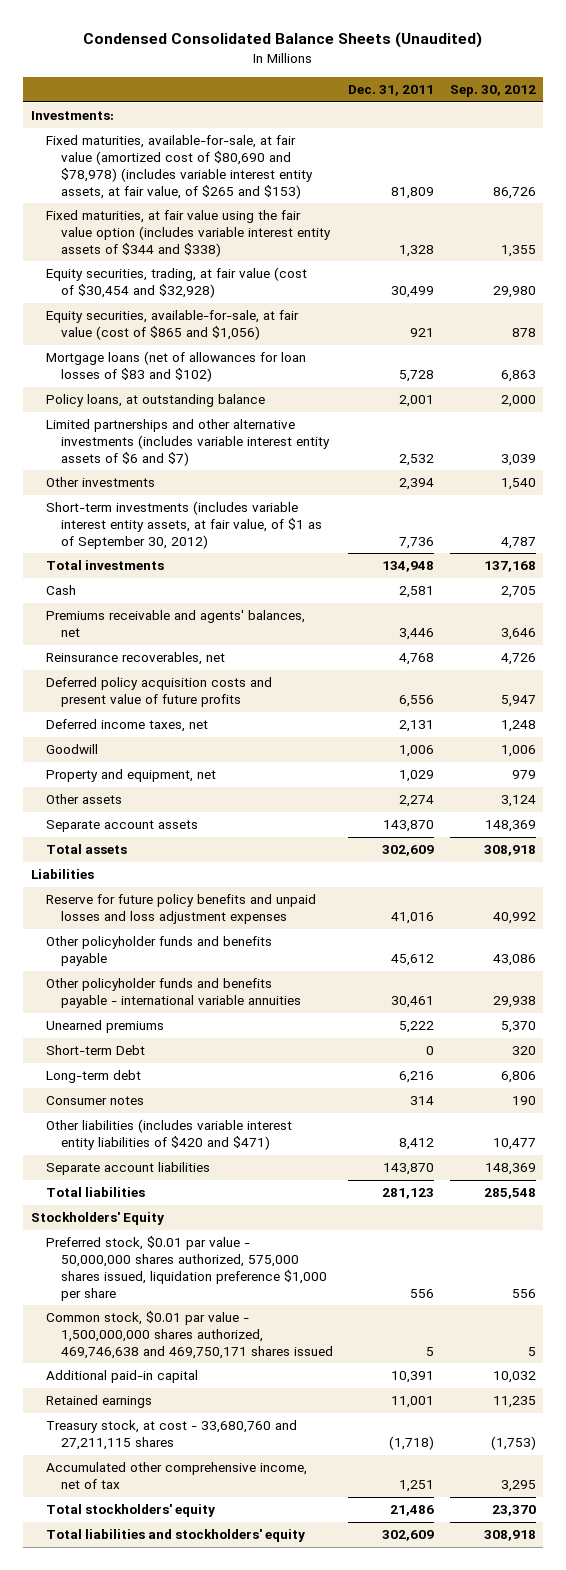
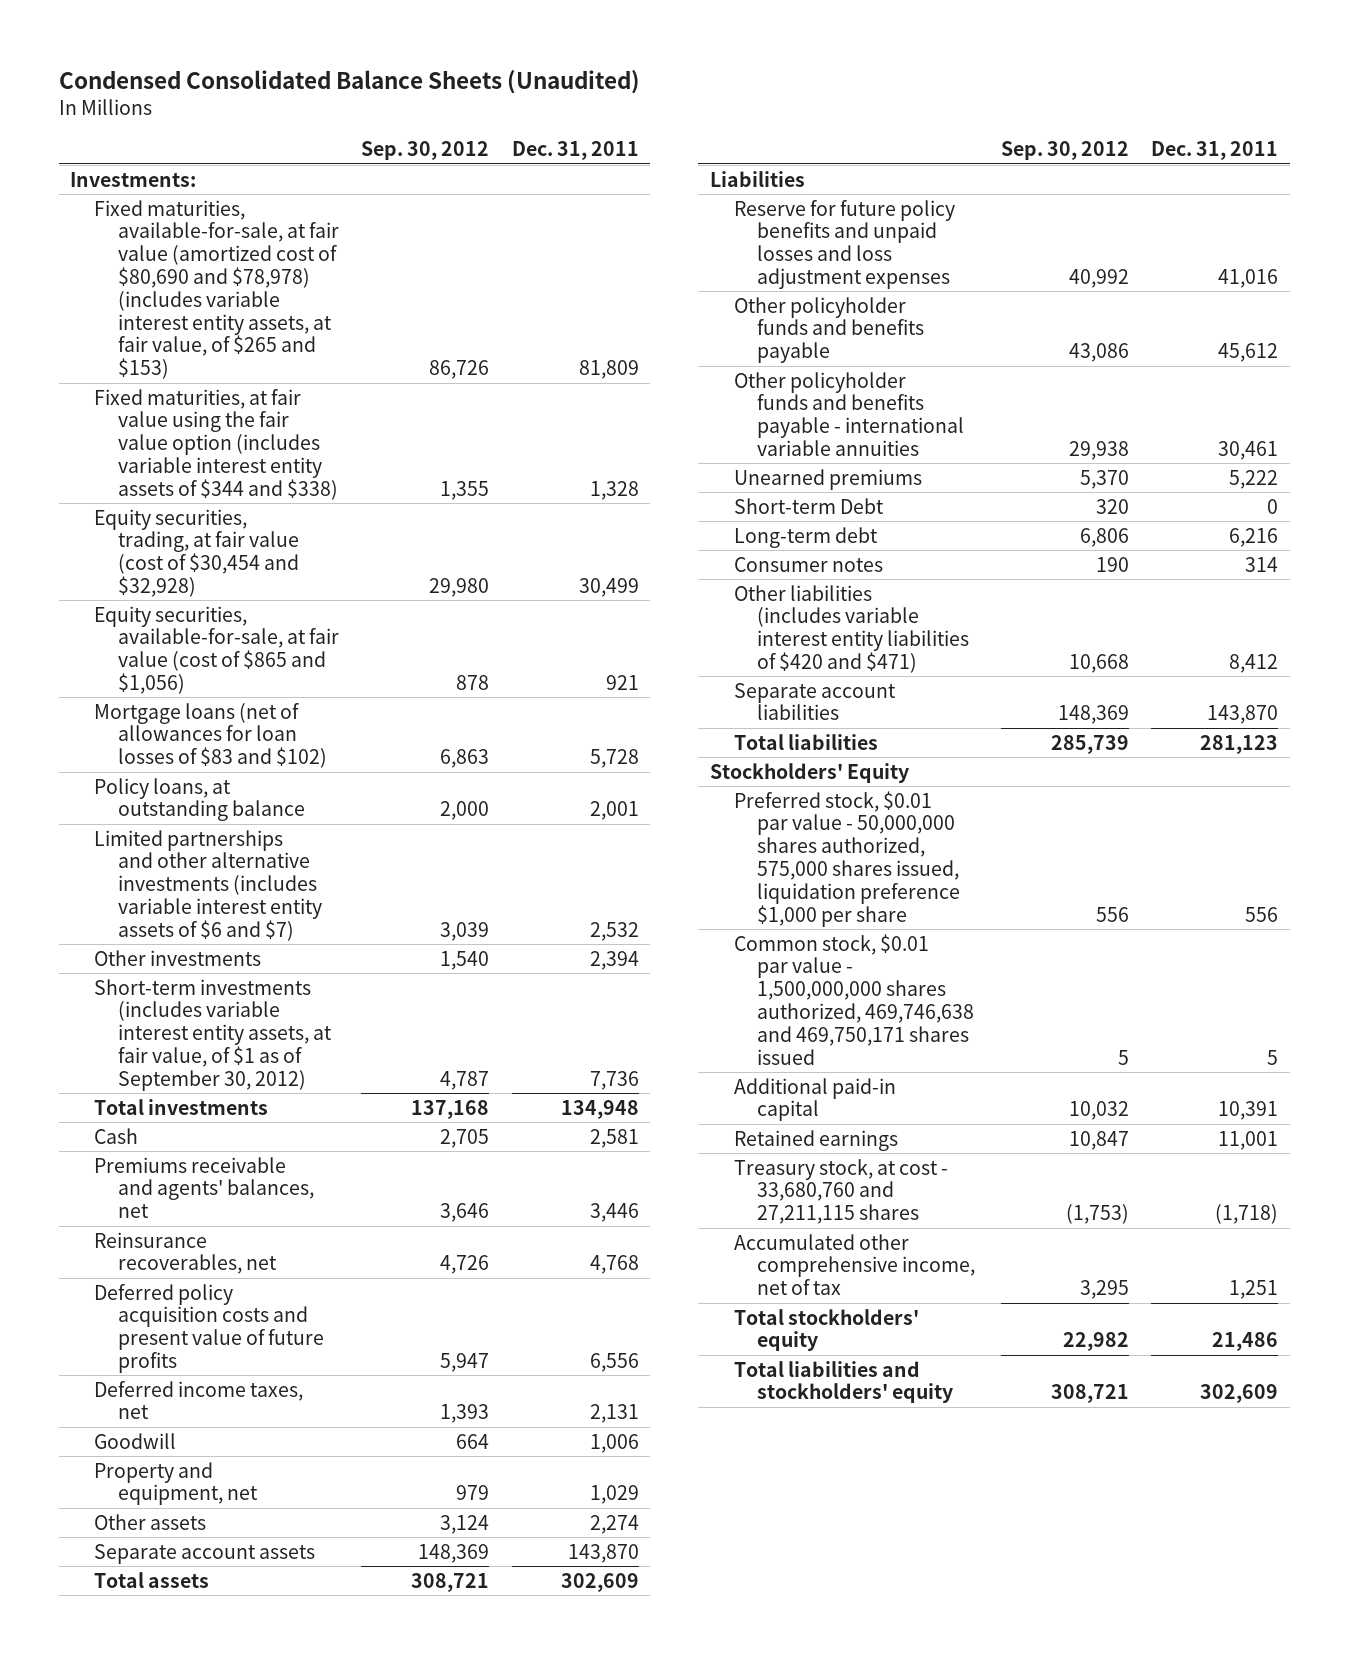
[500,720,536,733] 1,248 -> [440,1404,490,1424] 1,393
[500,745,536,758] 1,006 -> [456,1433,490,1449] 664
[483,845,536,857] 308,918 -> [411,1572,490,1592] 308,721
[492,1138,536,1151] 10,477 -> [1068,653,1129,673] 10,668
[483,1188,536,1200] 285,548 -> [1050,734,1129,754] 285,739
[492,1396,536,1409] 11,235 -> [1068,1130,1129,1150] 10,847
[491,1505,536,1517] 23,370 -> [1062,1332,1129,1352] 22,982
[483,1530,536,1542] 308,918 -> [1050,1384,1129,1404] 308,721

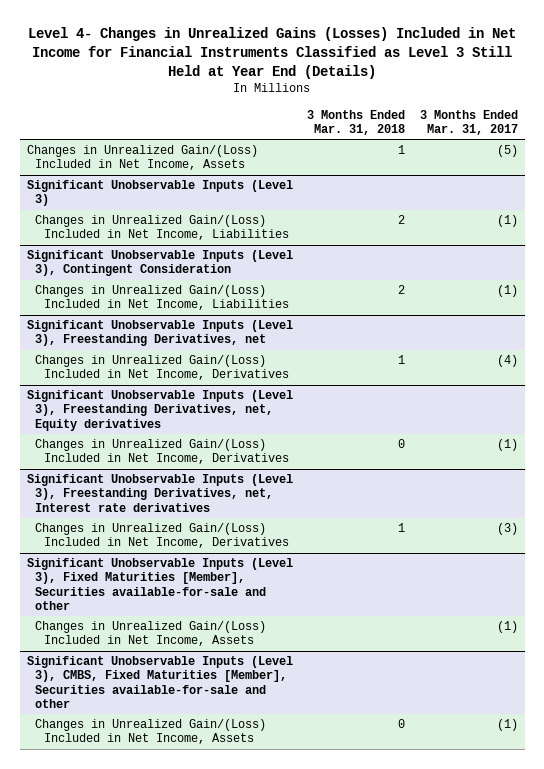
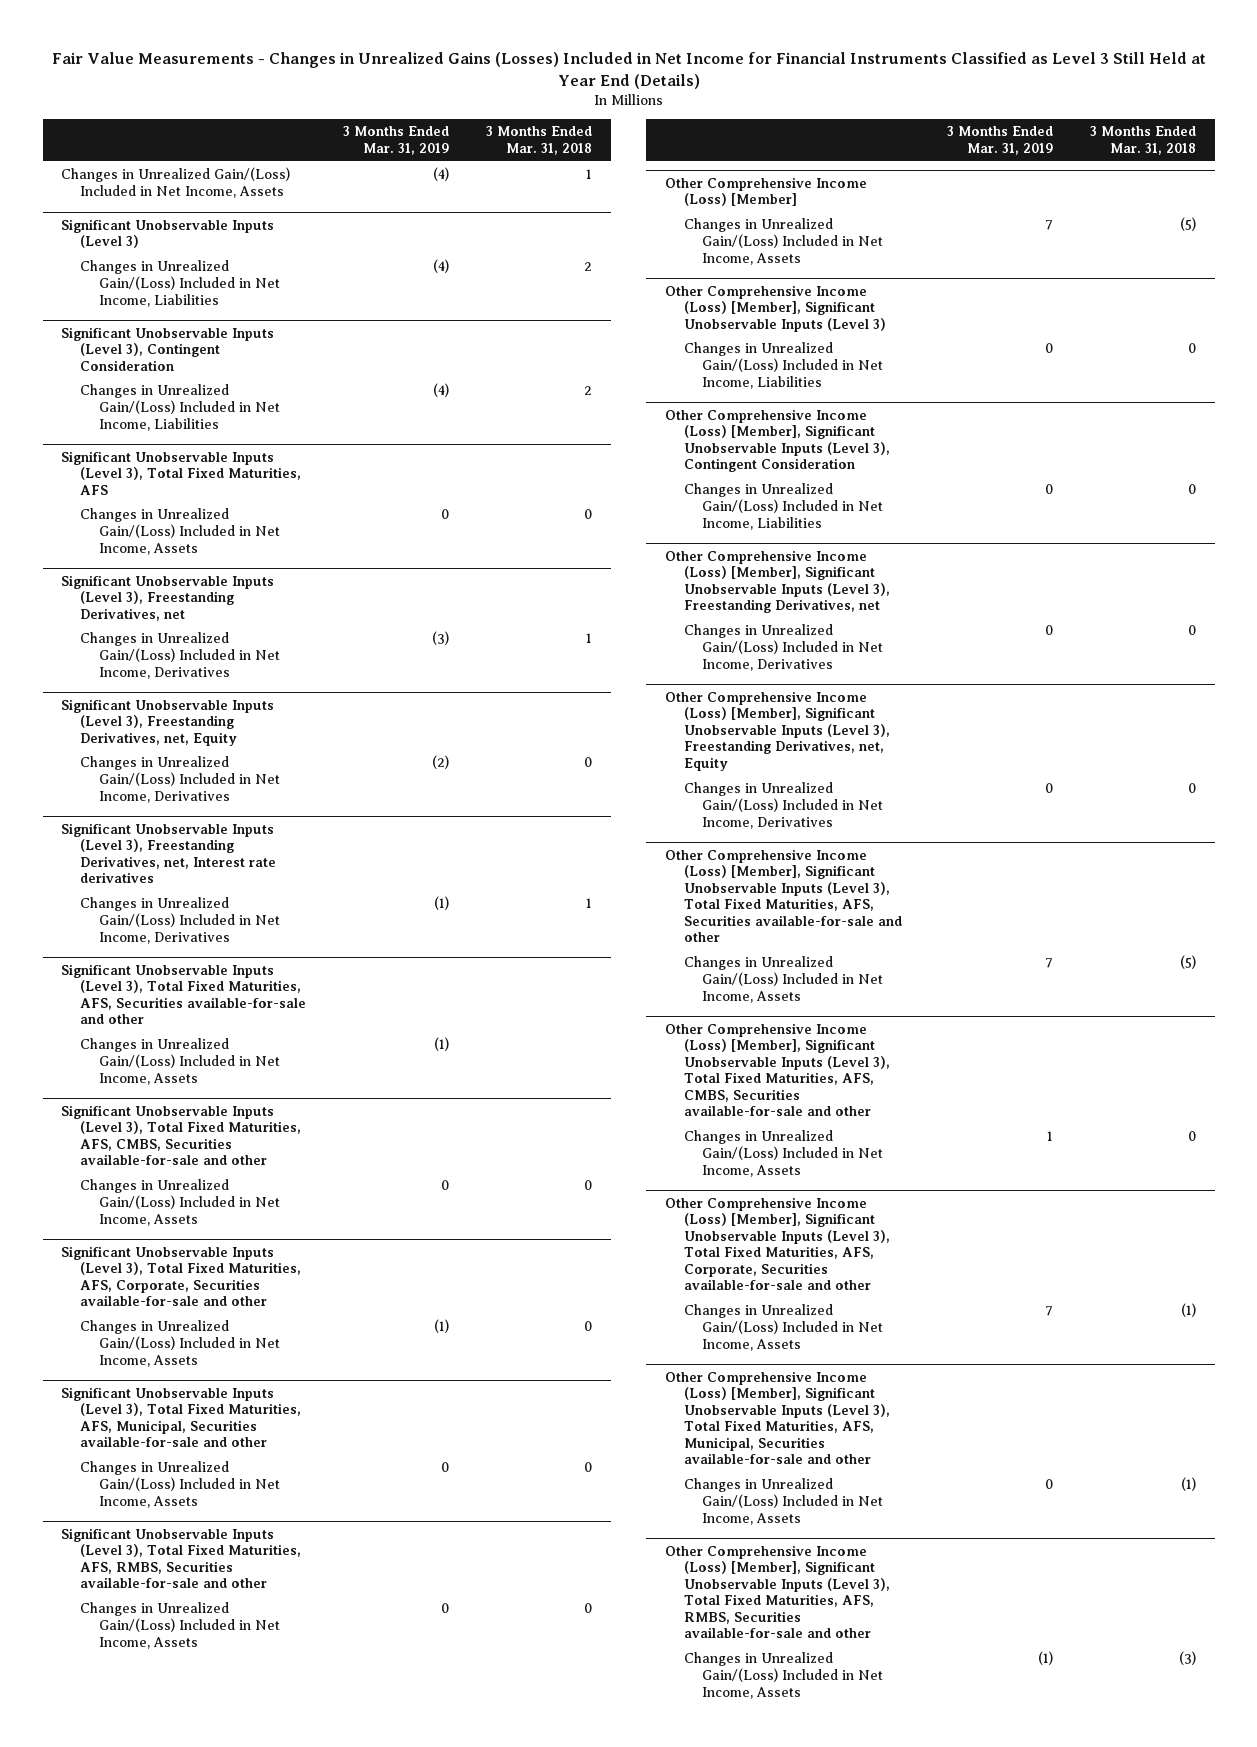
[28,27,517,79] Level 4- Changes in Unrealized Gains (Losses) Included in Net Income for Financial Instruments Classified as Level 3 Still Held at Year End (Details) -> [51,52,1206,90] Fair Value Measurements - Changes in Unrealized Gains (Losses) Included in Net Income for Financial Instruments Classified as Level 3 Still Held at Year End (Details)
[419,109,518,135] 3 Months Ended Mar. 31, 2017 -> none
none -> [343,126,450,156] 3 Months Ended Mar. 31, 2019
none -> [61,450,301,495] Significant Unobservable Inputs (Level 3), Total Fixed Maturities, AFS
none -> [79,508,280,555] Changes in Unrealized Gain/(Loss) Included in Net Income, Assets
[26,390,293,431] Significant Unobservable Inputs (Level 3), Freestanding Derivatives, net, Equity derivatives -> [61,698,275,746] Significant Unobservable Inputs (Level 3), Freestanding Derivatives, net, Equity
[26,558,293,610] Significant Unobservable Inputs (Level 3), Fixed Maturities [Member], Securities available-for-sale and other -> [61,963,306,1025] Significant Unobservable Inputs (Level 3), Total Fixed Maturities, AFS, Securities available-for-sale and other
[26,656,293,708] Significant Unobservable Inputs (Level 3), CMBS, Fixed Maturities [Member], Securities available-for-sale and other -> [61,1104,301,1166] Significant Unobservable Inputs (Level 3), Total Fixed Maturities, AFS, CMBS, Securities available-for-sale and other
none -> [61,1245,301,1307] Significant Unobservable Inputs (Level 3), Total Fixed Maturities, AFS, Corporate, Securities available-for-sale and other
none -> [79,1320,280,1367] Changes in Unrealized Gain/(Loss) Included in Net Income, Assets
none -> [61,1386,301,1448] Significant Unobservable Inputs (Level 3), Total Fixed Maturities, AFS, Municipal, Securities available-for-sale and other
none -> [79,1461,280,1508] Changes in Unrealized Gain/(Loss) Included in Net Income, Assets
none -> [61,1527,301,1589] Significant Unobservable Inputs (Level 3), Total Fixed Maturities, AFS, RMBS, Securities available-for-sale and other
none -> [79,1602,280,1649] Changes in Unrealized Gain/(Loss) Included in Net Income, Assets
none -> [664,176,867,207] Other Comprehensive Income (Loss) [Member]
none -> [683,218,884,265] Changes in Unrealized Gain/(Loss) Included in Net Income, Assets
none -> [664,284,886,332] Other Comprehensive Income (Loss) [Member], Significant Unobservable Inputs (Level 3)
none -> [683,342,884,389] Changes in Unrealized Gain/(Loss) Included in Net Income, Liabilities
none -> [664,408,890,473] Other Comprehensive Income (Loss) [Member], Significant Unobservable Inputs (Level 3), Contingent Consideration
none -> [683,483,884,530] Changes in Unrealized Gain/(Loss) Included in Net Income, Liabilities
none -> [664,549,890,614] Other Comprehensive Income (Loss) [Member], Significant Unobservable Inputs (Level 3), Freestanding Derivatives, net
none -> [683,624,884,671] Changes in Unrealized Gain/(Loss) Included in Net Income, Derivatives
none -> [664,690,890,771] Other Comprehensive Income (Loss) [Member], Significant Unobservable Inputs (Level 3), Freestanding Derivatives, net, Equity
none -> [683,782,884,829] Changes in Unrealized Gain/(Loss) Included in Net Income, Derivatives
none -> [664,848,902,943] Other Comprehensive Income (Loss) [Member], Significant Unobservable Inputs (Level 3), Total Fixed Maturities, AFS, Securities available-for-sale and other
none -> [683,956,884,1003] Changes in Unrealized Gain/(Loss) Included in Net Income, Assets
none -> [664,1022,890,1117] Other Comprehensive Income (Loss) [Member], Significant Unobservable Inputs (Level 3), Total Fixed Maturities, AFS, CMBS, Securities available-for-sale and other
none -> [683,1130,884,1177] Changes in Unrealized Gain/(Loss) Included in Net Income, Assets
none -> [664,1196,890,1291] Other Comprehensive Income (Loss) [Member], Significant Unobservable Inputs (Level 3), Total Fixed Maturities, AFS, Corporate, Securities available-for-sale and other
none -> [683,1304,884,1351] Changes in Unrealized Gain/(Loss) Included in Net Income, Assets
none -> [664,1370,890,1465] Other Comprehensive Income (Loss) [Member], Significant Unobservable Inputs (Level 3), Total Fixed Maturities, AFS, Municipal, Securities available-for-sale and other
none -> [683,1478,884,1525] Changes in Unrealized Gain/(Loss) Included in Net Income, Assets
none -> [664,1544,890,1639] Other Comprehensive Income (Loss) [Member], Significant Unobservable Inputs (Level 3), Total Fixed Maturities, AFS, RMBS, Securities available-for-sale and other
none -> [683,1652,884,1699] Changes in Unrealized Gain/(Loss) Included in Net Income, Assets

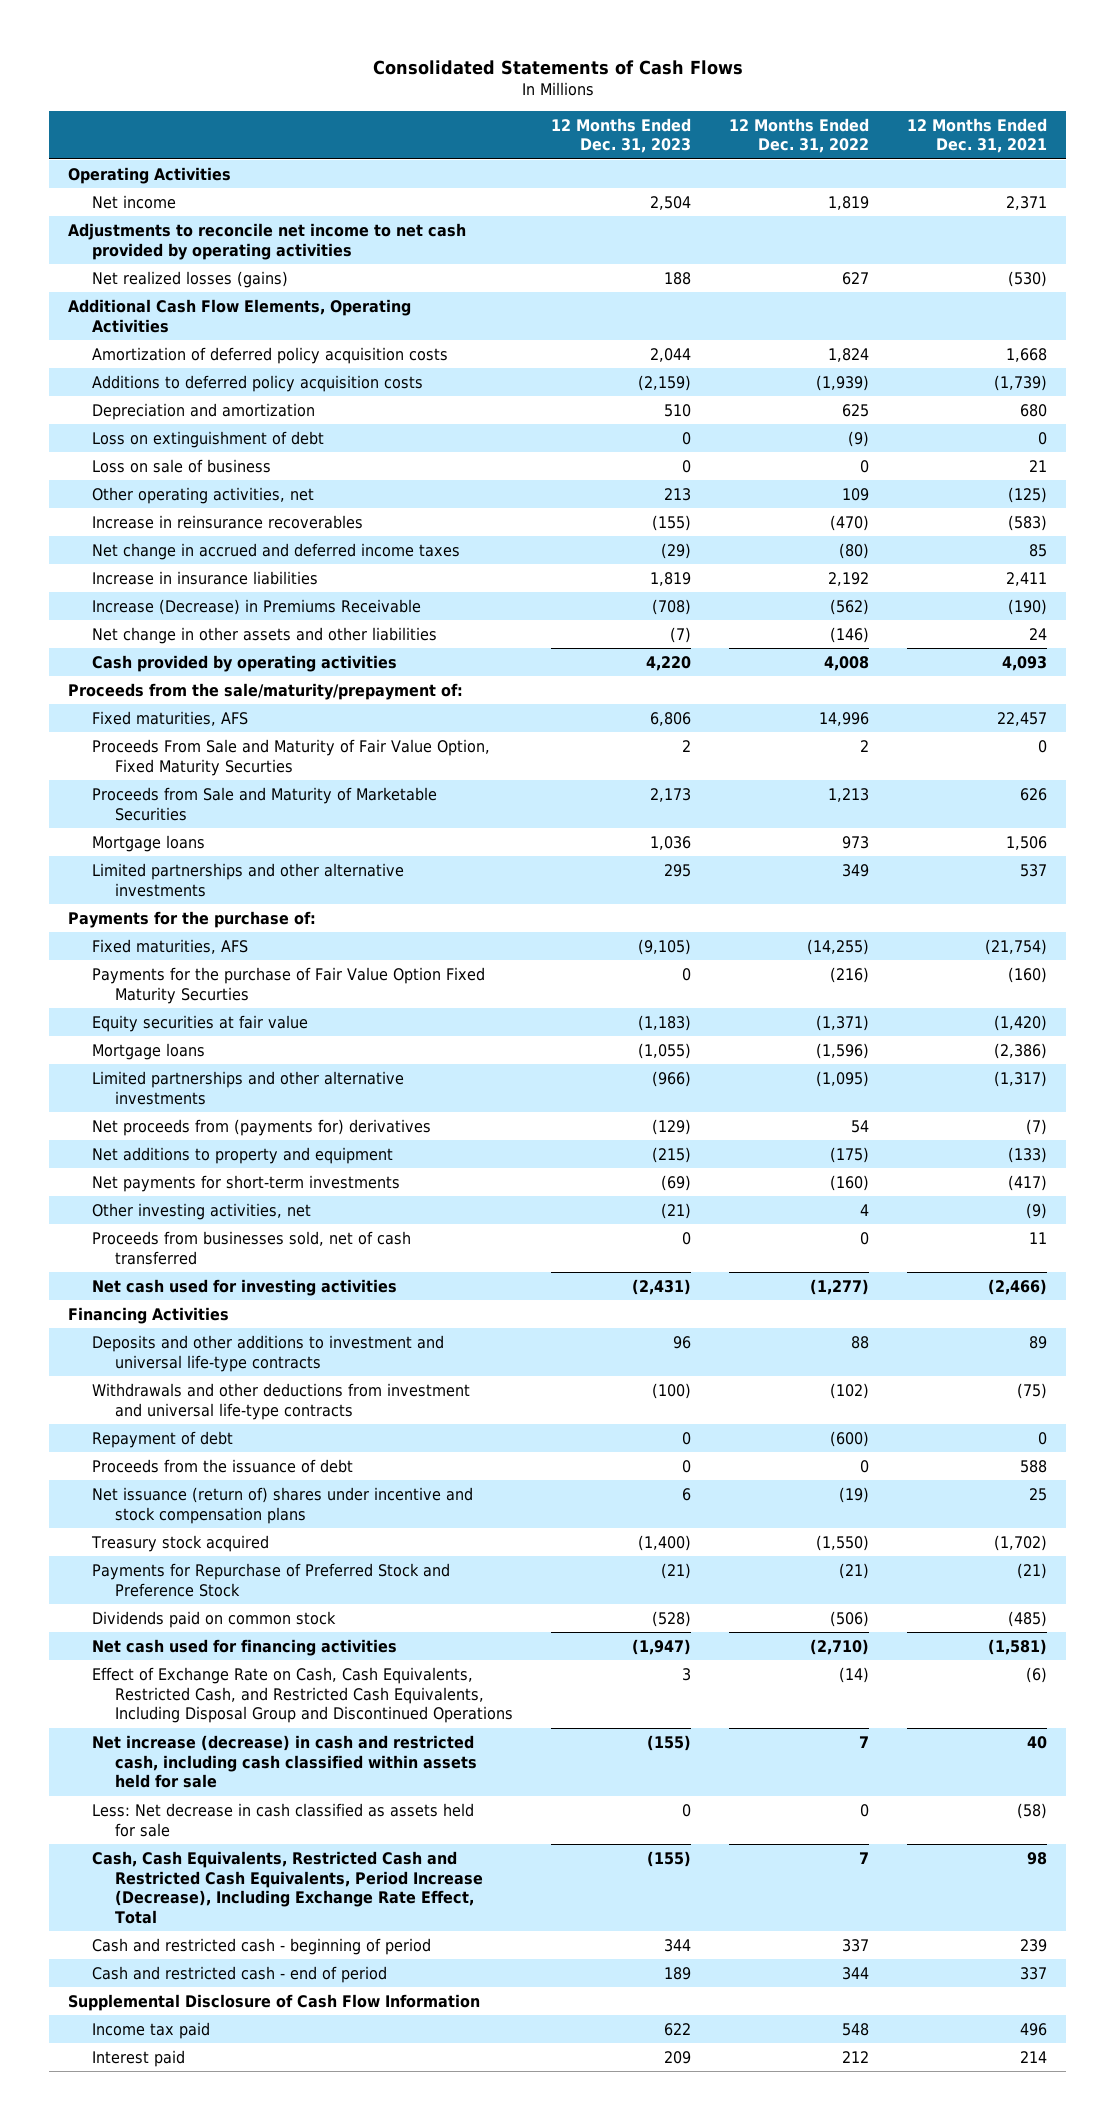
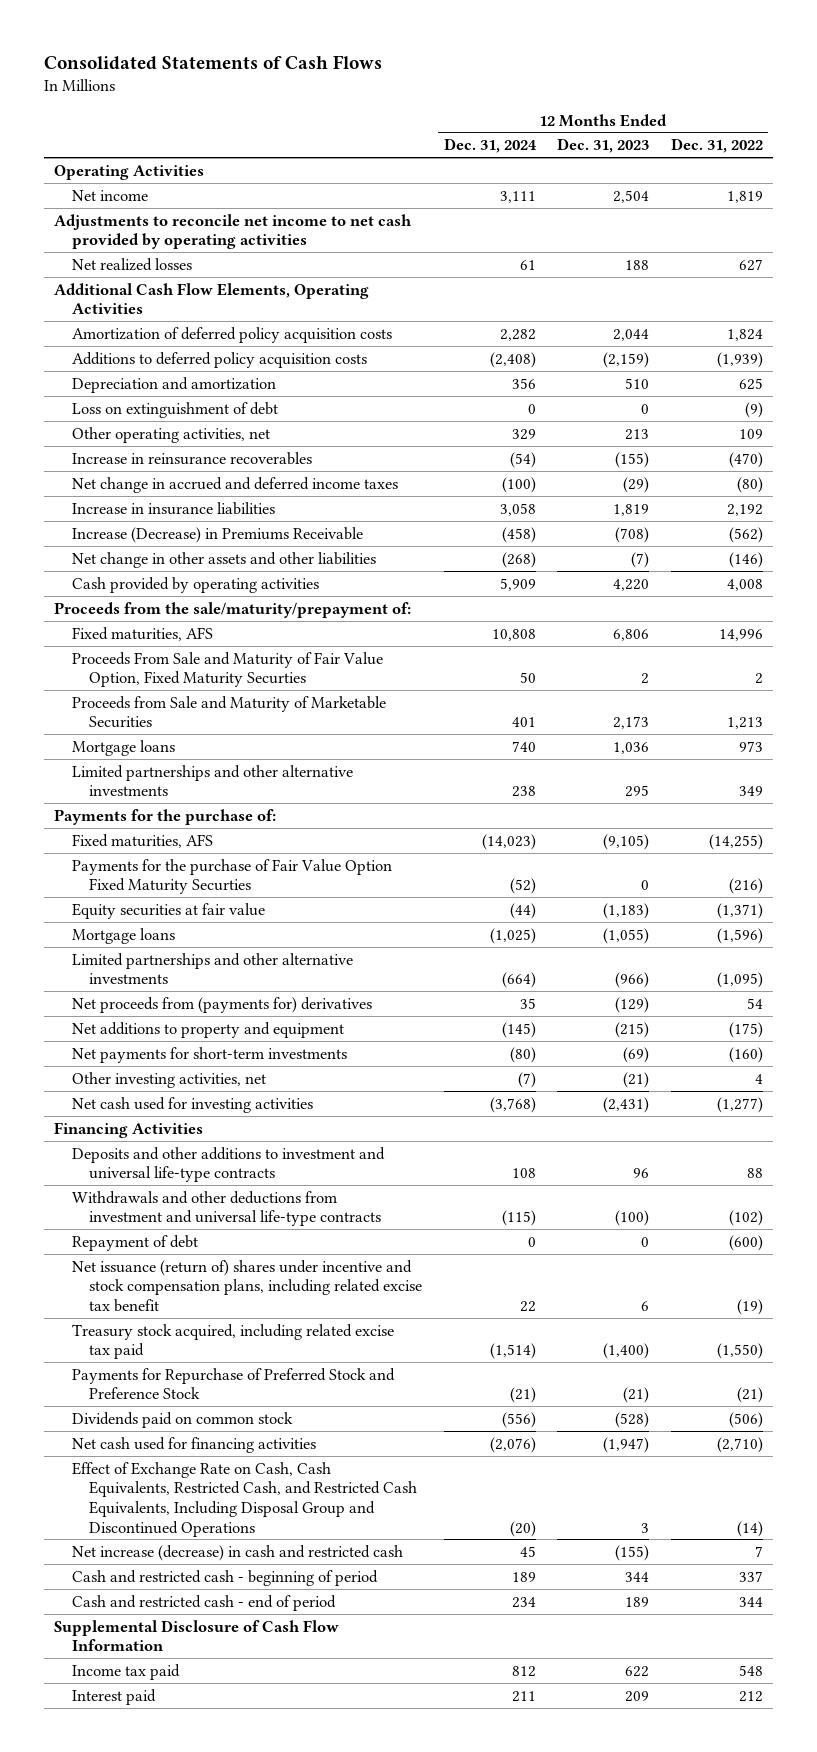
[906,117,1047,154] 12 Months Ended Dec. 31, 2021 -> none
none -> [443,138,537,154] Dec. 31, 2024
[91,270,288,288] Net realized losses (gains) -> [71,257,192,271] Net realized losses
[91,458,271,473] Loss on sale of business -> none
[91,1230,411,1265] Proceeds from businesses sold, net of cash transferred -> none
[91,1458,353,1473] Proceeds from the issuance of debt -> none
[91,1486,473,1524] Net issuance (return of) shares under incentive and stock compensation plans -> [71,1259,423,1312] Net issuance (return of) shares under incentive and stock compensation plans, including related excise tax benefit
[90,1534,269,1552] Treasury stock acquired -> [71,1323,394,1360] Treasury stock acquired, including related excise tax paid
[91,1734,478,1789] Net increase (decrease) in cash and restricted cash, including cash classified within assets held for sale -> none
[91,1802,474,1837] Less: Net decrease in cash classified as assets held for sale -> none
[91,1850,484,1924] Cash, Cash Equivalents, Restricted Cash and Restricted Cash Equivalents, Period Increase (Decrease), Including Exchange Rate Effect, Total -> [71,1544,403,1561] Net increase (decrease) in cash and restricted cash

